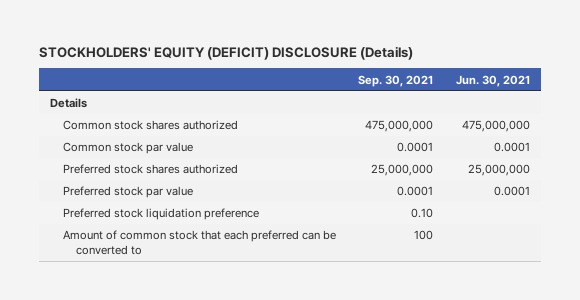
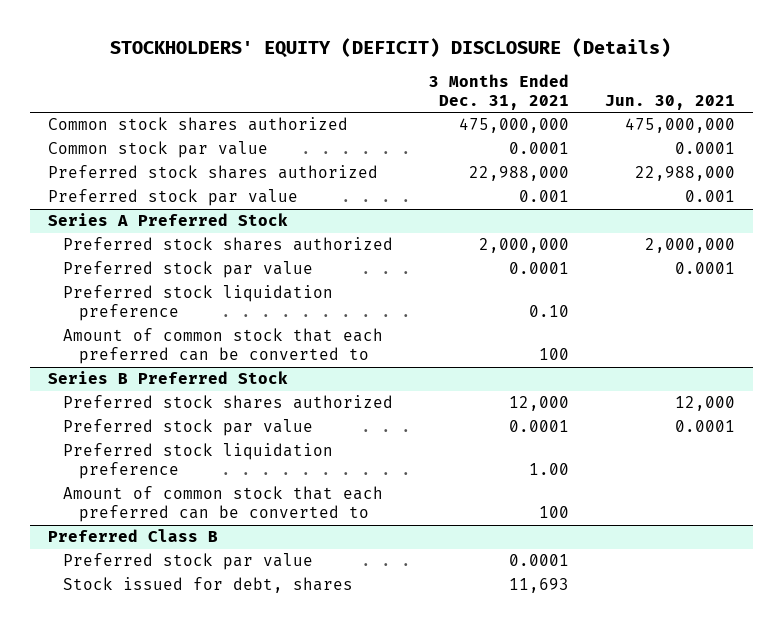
[358,74,434,87] Sep. 30, 2021 -> none
none -> [429,73,570,110] 3 Months Ended Dec. 31, 2021
[49,98,87,109] Details -> none
[62,208,259,221] Preferred stock liquidation preference -> none
[62,230,336,256] Amount of common stock that each preferred can be converted to -> none
[467,164,530,177] 25,000,000 -> [635,166,736,182] 22,988,000
[493,186,530,197] 0.0001 -> [685,190,736,203] 0.001
none -> [47,213,288,227] Series A Preferred Stock
none -> [63,237,394,252] Preferred stock shares authorized
none -> [63,261,314,279] Preferred stock par value
none -> [63,285,334,322] Preferred stock liquidation preference
none -> [63,328,384,365] Amount of common stock that each preferred can be converted to
none -> [47,371,288,385] Series B Preferred Stock
none -> [63,395,394,410] Preferred stock shares authorized
none -> [63,419,314,437] Preferred stock par value
none -> [63,443,334,480] Preferred stock liquidation preference
none -> [63,486,384,523] Amount of common stock that each preferred can be converted to
none -> [47,529,218,543] Preferred Class B
none -> [63,553,314,571] Preferred stock par value
none -> [63,577,354,594] Stock issued for debt, shares

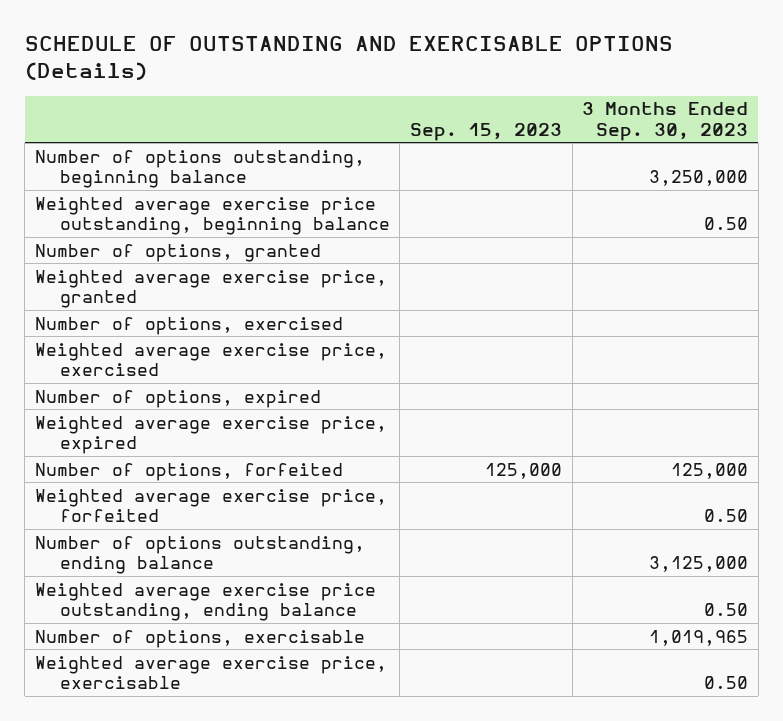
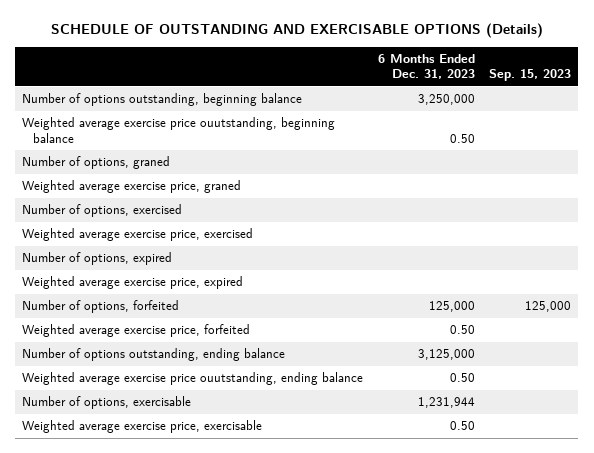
[582,102,749,141] 3 Months Ended Sep. 30, 2023 -> none
none -> [377,53,475,80] 6 Months Ended Dec. 31, 2023
[34,196,390,235] Weighted average exercise price outstanding, beginning balance -> [22,117,336,143] Weighted average exercise price ouutstanding, beginning balance
[34,243,321,262] Number of options, granted -> [22,156,171,170] Number of options, graned
[34,269,387,308] Weighted average exercise price, granted -> [22,180,242,194] Weighted average exercise price, graned
[34,582,376,621] Weighted average exercise price outstanding, ending balance -> [22,372,364,386] Weighted average exercise price ouutstanding, ending balance

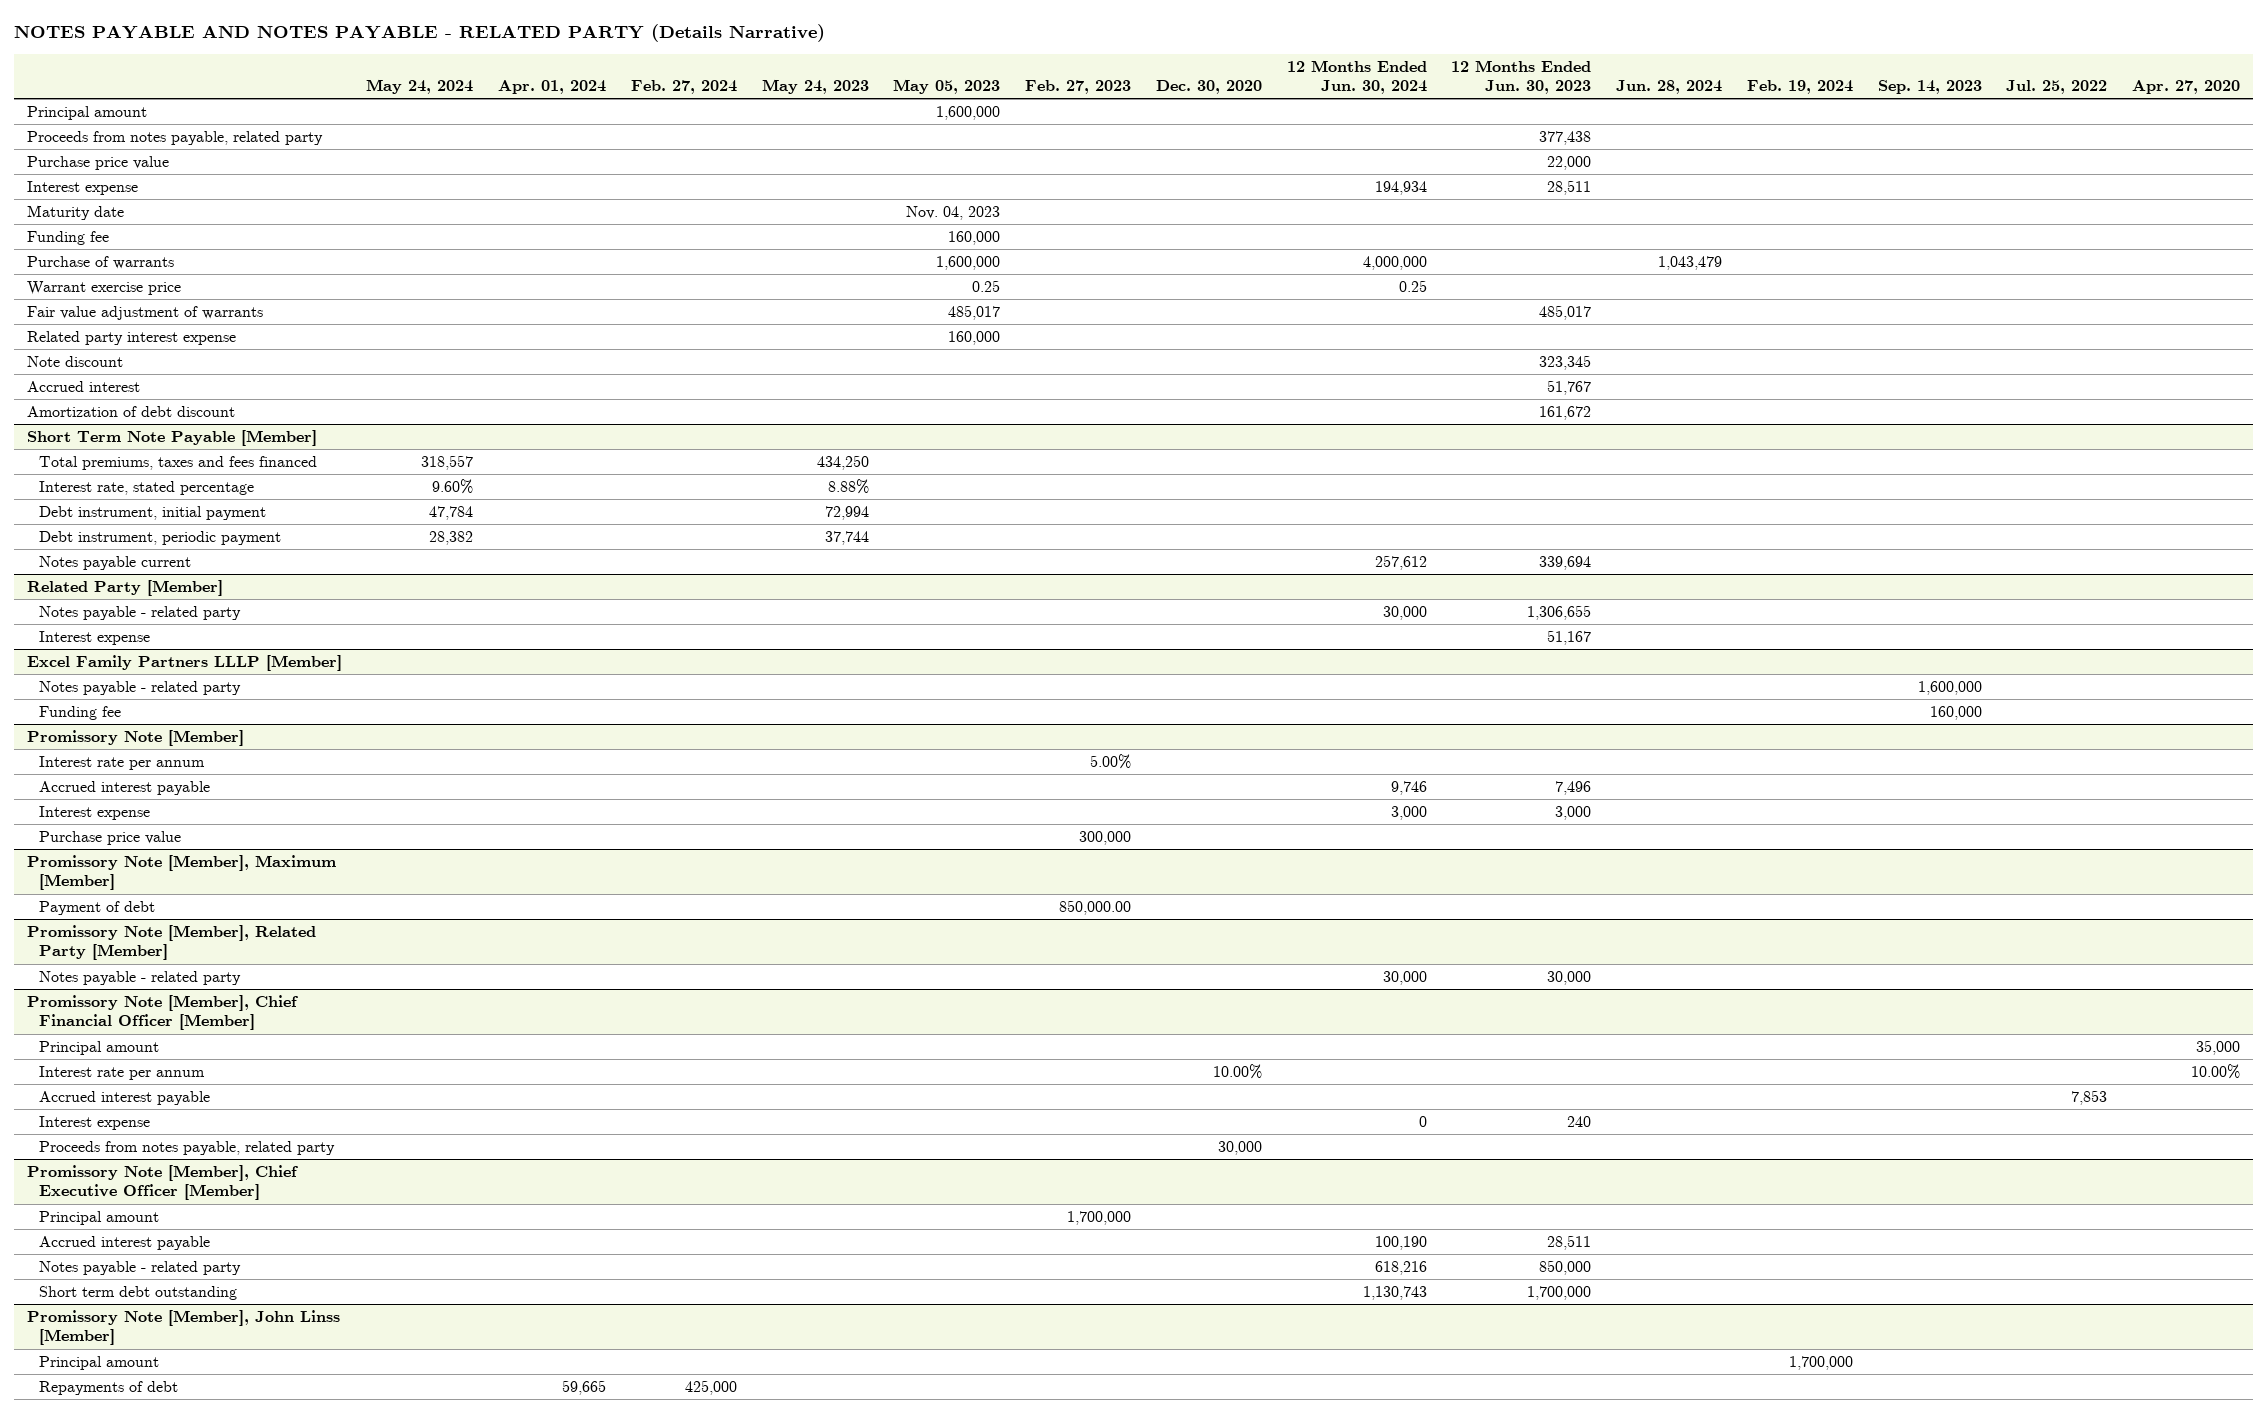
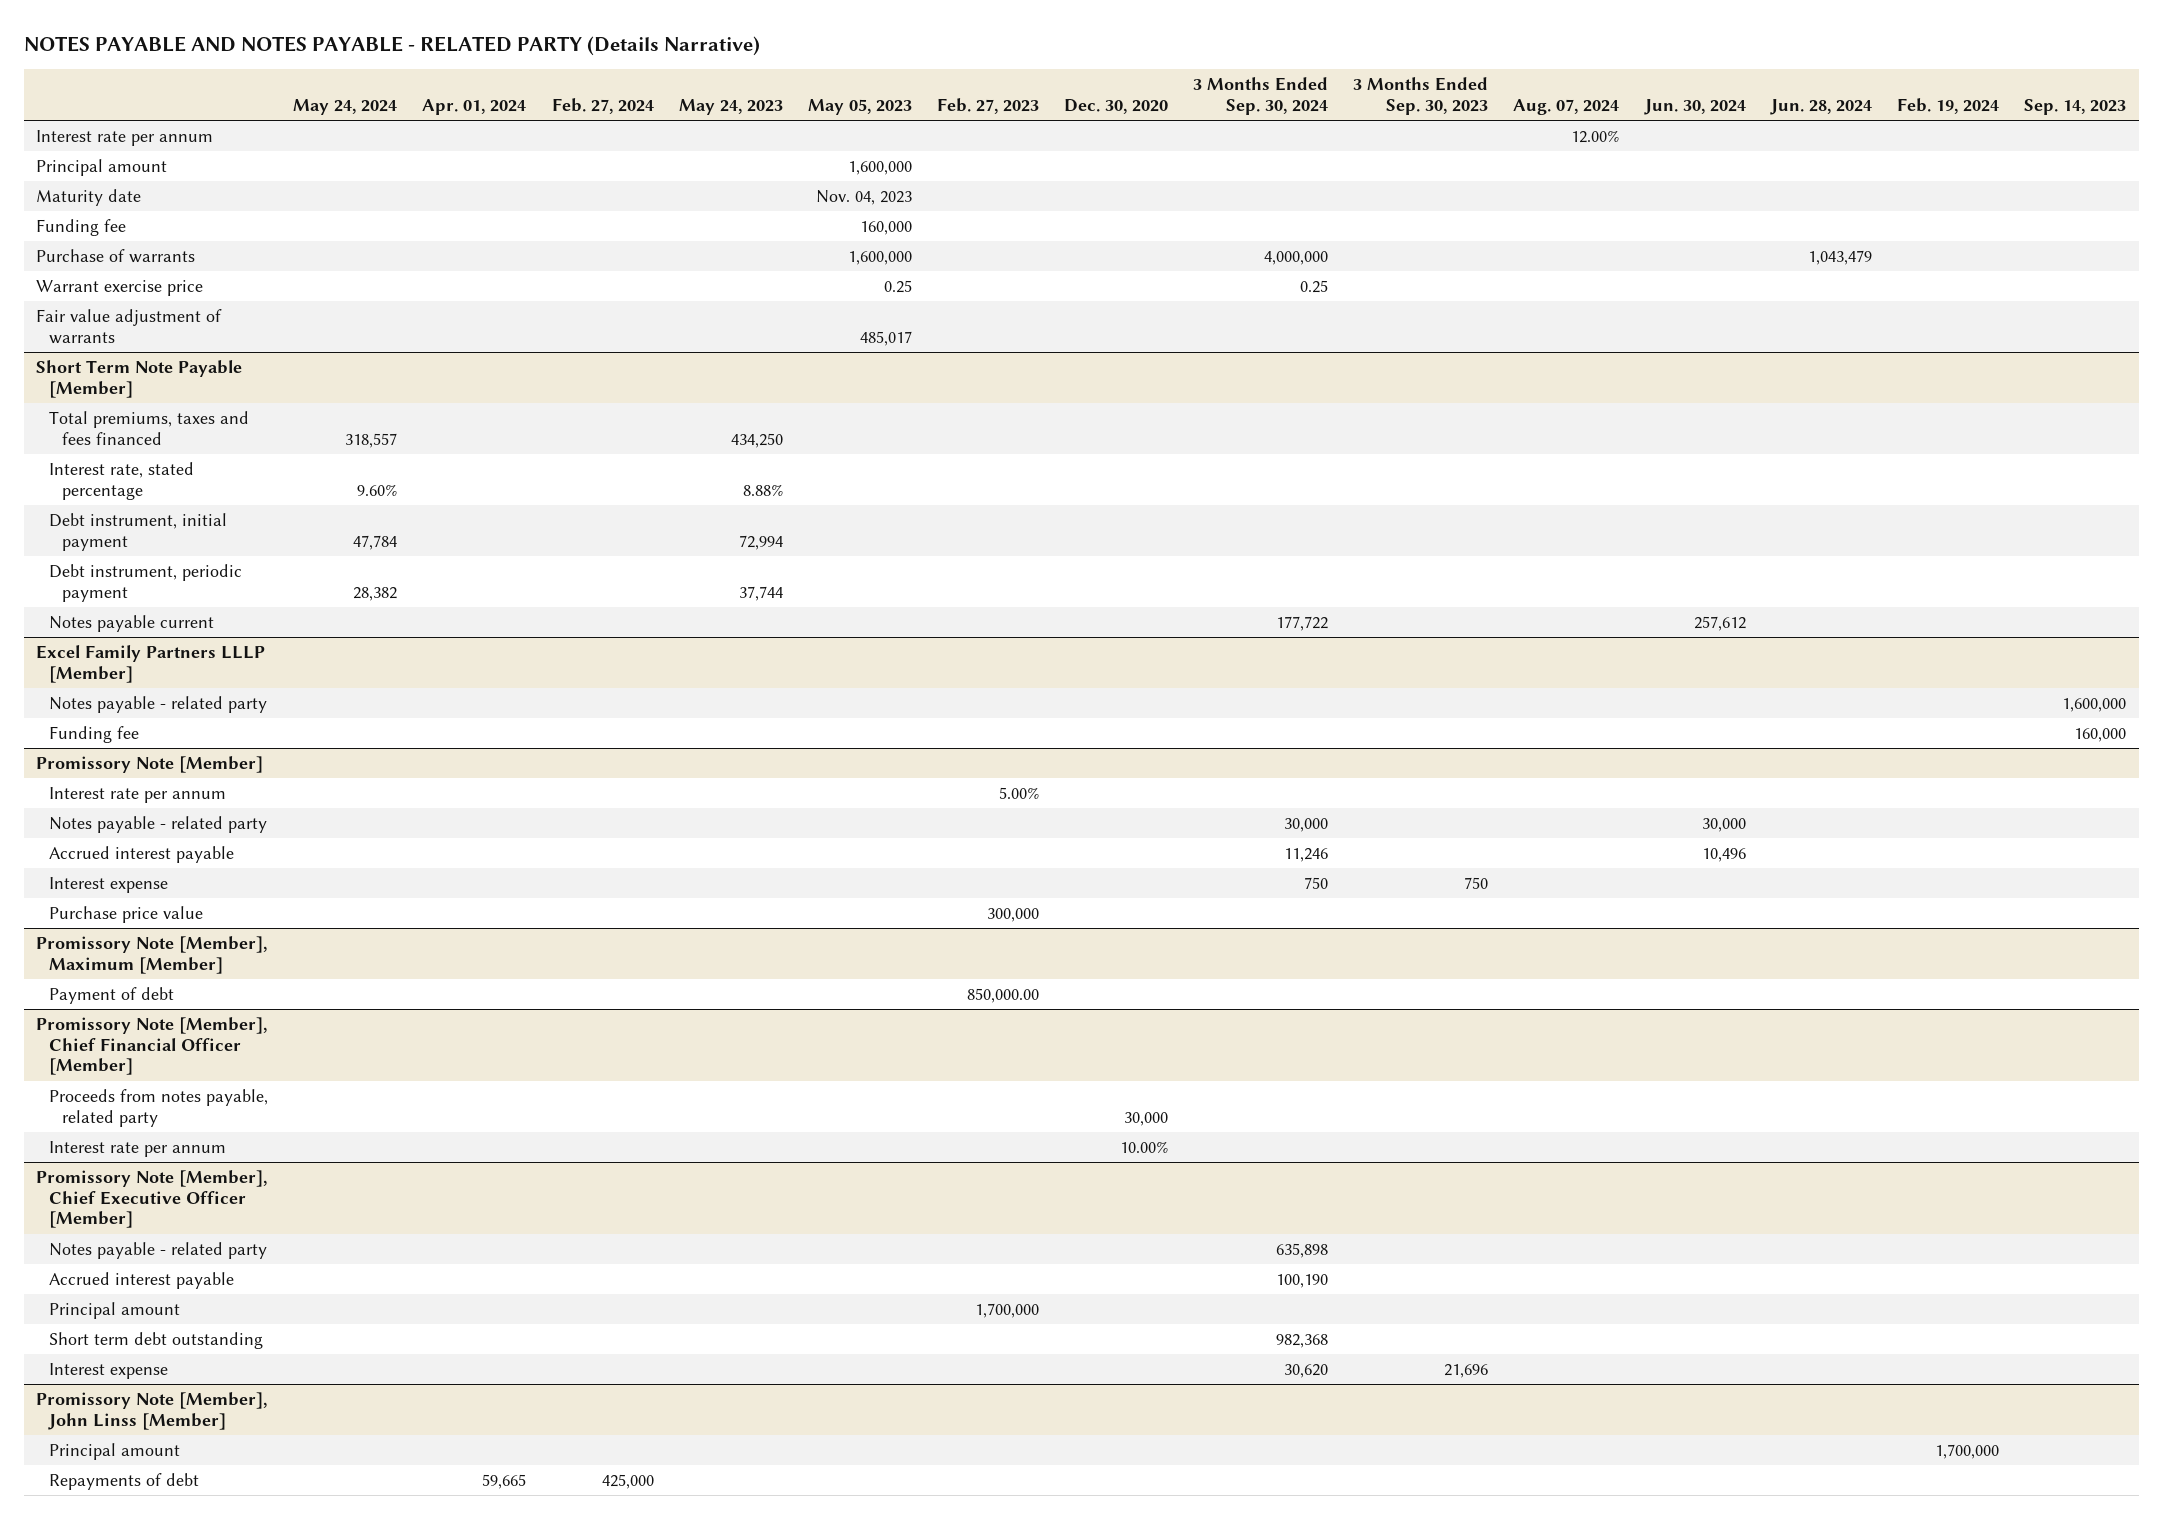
[1286,59,1427,95] 12 Months Ended Jun. 30, 2024 -> none
[1451,59,1592,95] 12 Months Ended Jun. 30, 2023 -> none
[2006,80,2108,95] Jul. 25, 2022 -> none
[2132,80,2241,95] Apr. 27, 2020 -> none
none -> [1193,77,1329,116] 3 Months Ended Sep. 30, 2024
none -> [1353,77,1489,116] 3 Months Ended Sep. 30, 2023
none -> [1513,99,1620,116] Aug. 07, 2024
none -> [1643,99,1746,116] Jun. 30, 2024
none -> [36,129,214,146] Interest rate per annum
[26,130,323,145] Proceeds from notes payable, related party -> none
[26,155,169,170] Purchase price value -> none
[26,180,138,195] Interest expense -> none
[26,330,236,345] Related party interest expense -> none
[26,355,123,367] Note discount -> none
[26,380,140,392] Accrued interest -> none
[26,405,235,417] Amortization of debt discount -> none
[26,579,223,596] Related Party [Member] -> none
[38,605,241,620] Notes payable - related party -> none
[38,630,150,645] Interest expense -> none
none -> [49,815,268,833] Notes payable - related party
[26,924,316,961] Promissory Note [Member], Related Party [Member] -> none
[38,970,241,985] Notes payable - related party -> none
[38,1040,159,1055] Principal amount -> none
[38,1090,210,1105] Accrued interest payable -> none
[38,1115,150,1130] Interest expense -> none
[38,1065,205,1080] Interest rate per annum -> [49,1140,227,1157] Interest rate per annum
[38,1235,210,1250] Accrued interest payable -> [49,1271,235,1289] Accrued interest payable
[38,1210,159,1225] Principal amount -> [49,1301,181,1319] Principal amount
none -> [49,1362,169,1379] Interest expense

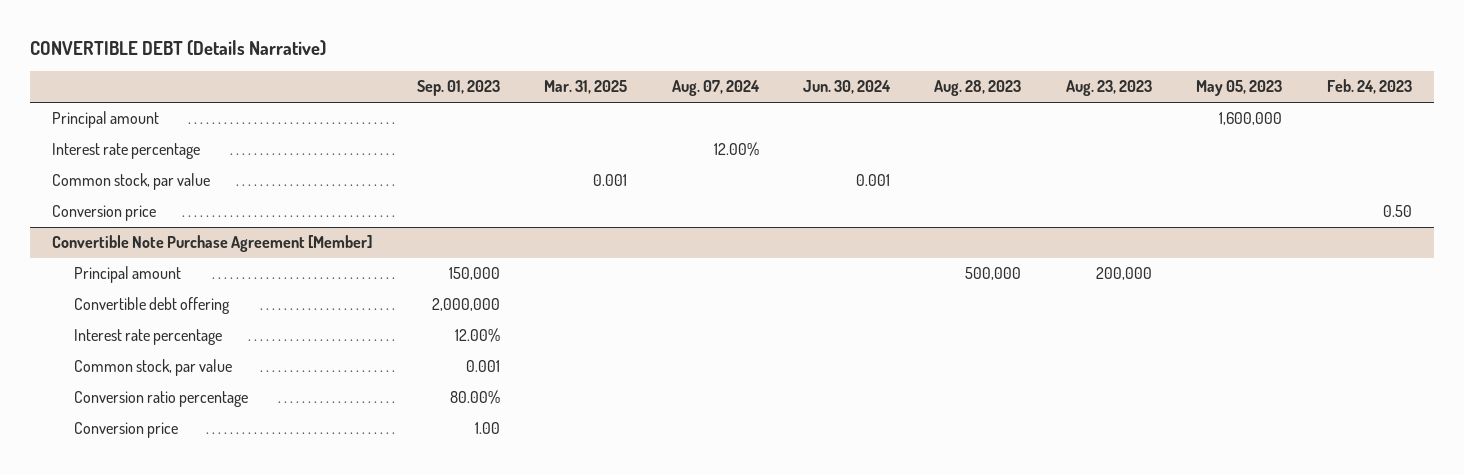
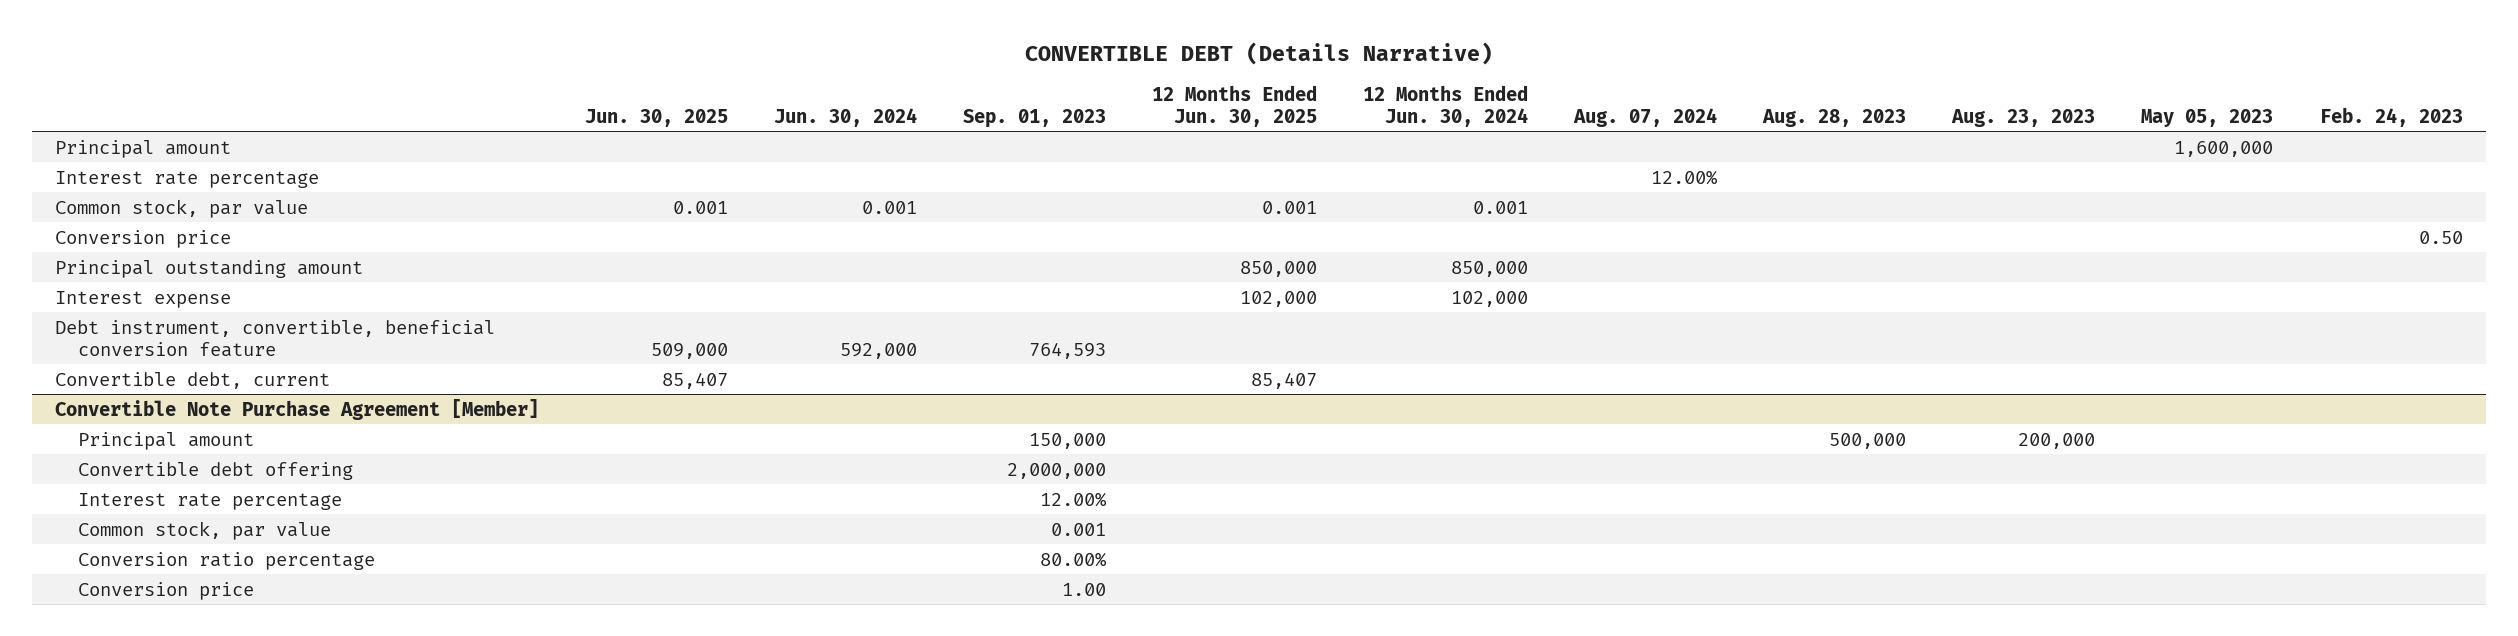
[544,80,628,95] Mar. 31, 2025 -> none
none -> [585,108,729,127] Jun. 30, 2025
none -> [1152,84,1318,127] 12 Months Ended Jun. 30, 2025
none -> [1363,84,1529,127] 12 Months Ended Jun. 30, 2024
none -> [55,259,364,278] Principal outstanding amount
none -> [55,290,232,308] Interest expense
none -> [55,319,496,357] Debt instrument, convertible, beneficial conversion feature
none -> [55,371,331,389] Convertible debt, current

